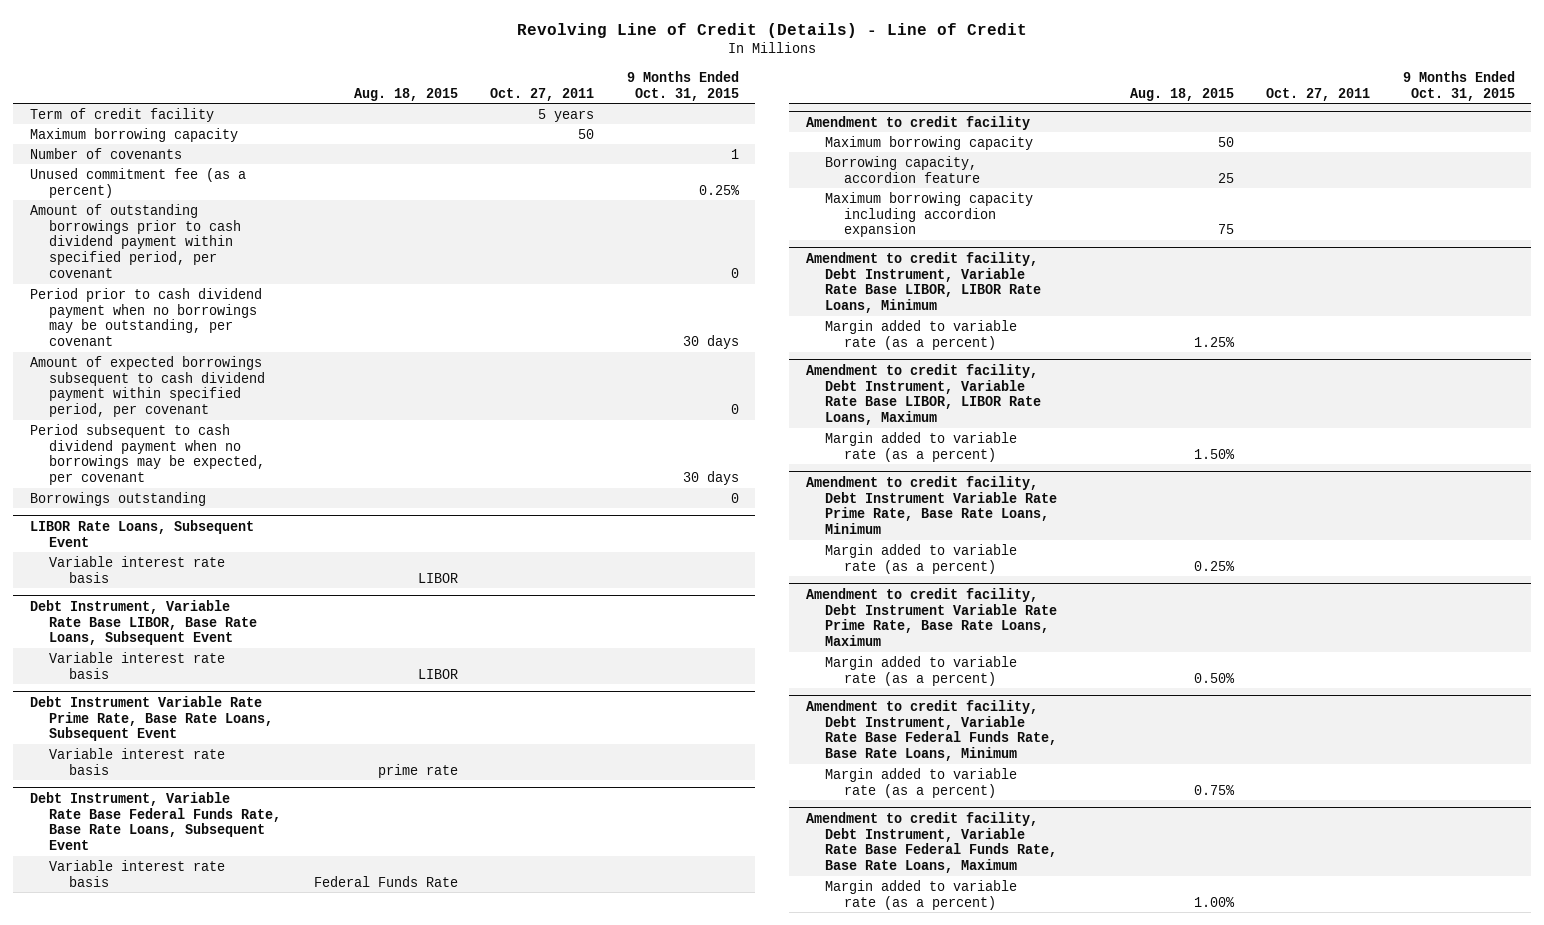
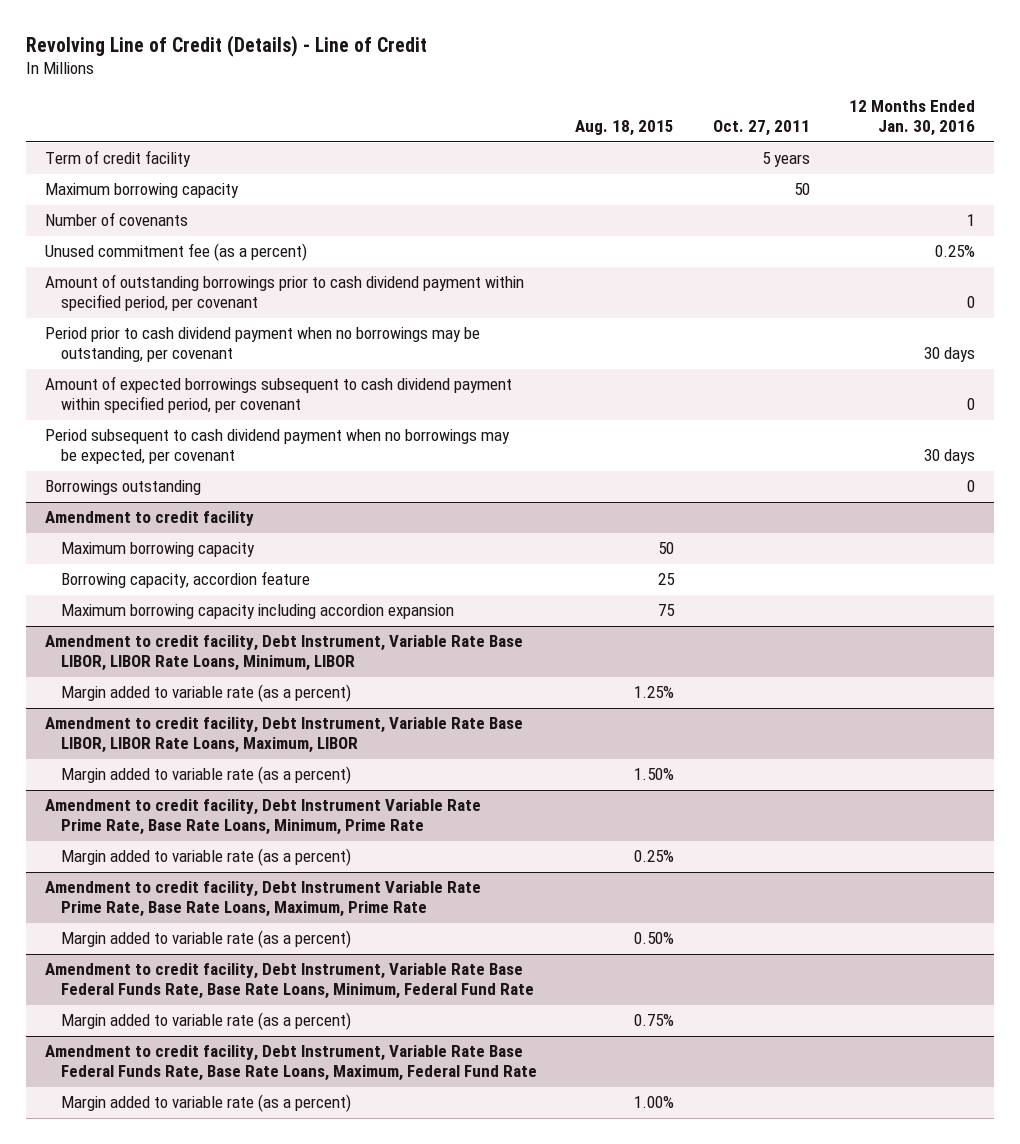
[626,70,739,101] 9 Months Ended Oct. 31, 2015 -> none
none -> [848,100,975,137] 12 Months Ended Jan. 30, 2016
[29,519,254,547] LIBOR Rate Loans, Subsequent Event -> none
[49,555,226,583] Variable interest rate basis -> none
[29,599,258,646] Debt Instrument, Variable Rate Base LIBOR, Base Rate Loans, Subsequent Event -> none
[49,651,226,679] Variable interest rate basis -> none
[29,695,274,742] Debt Instrument Variable Rate Prime Rate, Base Rate Loans, Subsequent Event -> none
[49,747,226,775] Variable interest rate basis -> none
[29,791,282,851] Debt Instrument, Variable Rate Base Federal Funds Rate, Base Rate Loans, Subsequent Event -> none
[49,859,226,887] Variable interest rate basis -> none
[805,251,1042,314] Amendment to credit facility, Debt Instrument, Variable Rate Base LIBOR, LIBOR Rate Loans, Minimum -> [44,635,523,672] Amendment to credit facility, Debt Instrument, Variable Rate Base LIBOR, LIBOR Rate Loans, Minimum, LIBOR
[805,363,1042,426] Amendment to credit facility, Debt Instrument, Variable Rate Base LIBOR, LIBOR Rate Loans, Maximum -> [44,717,523,754] Amendment to credit facility, Debt Instrument, Variable Rate Base LIBOR, LIBOR Rate Loans, Maximum, LIBOR
[805,475,1058,535] Amendment to credit facility, Debt Instrument Variable Rate Prime Rate, Base Rate Loans, Minimum -> [44,799,481,836] Amendment to credit facility, Debt Instrument Variable Rate Prime Rate, Base Rate Loans, Minimum, Prime Rate
[805,587,1058,647] Amendment to credit facility, Debt Instrument Variable Rate Prime Rate, Base Rate Loans, Maximum -> [44,881,481,918] Amendment to credit facility, Debt Instrument Variable Rate Prime Rate, Base Rate Loans, Maximum, Prime Rate
[805,699,1058,762] Amendment to credit facility, Debt Instrument, Variable Rate Base Federal Funds Rate, Base Rate Loans, Minimum -> [44,963,534,1000] Amendment to credit facility, Debt Instrument, Variable Rate Base Federal Funds Rate, Base Rate Loans, Minimum, Federal Fund Rate
[805,811,1058,874] Amendment to credit facility, Debt Instrument, Variable Rate Base Federal Funds Rate, Base Rate Loans, Maximum -> [44,1045,537,1082] Amendment to credit facility, Debt Instrument, Variable Rate Base Federal Funds Rate, Base Rate Loans, Maximum, Federal Fund Rate

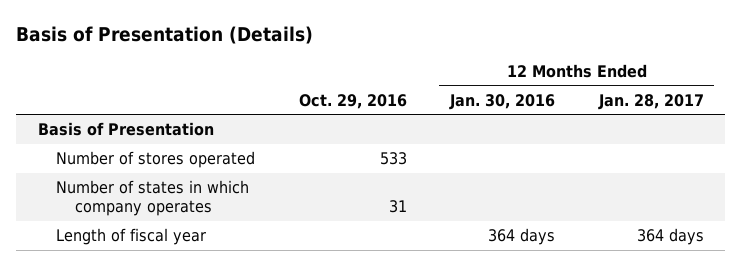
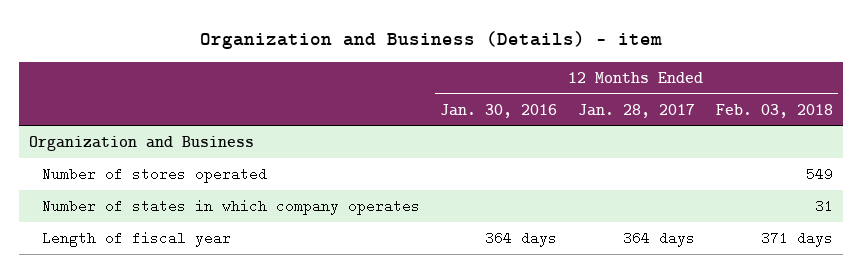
[15,25,313,44] Basis of Presentation (Details) -> [199,31,662,50] Organization and Business (Details) - item
[298,93,407,109] Oct. 29, 2016 -> none
none -> [715,103,833,118] Feb. 03, 2018
[37,122,214,137] Basis of Presentation -> [29,135,255,151] Organization and Business

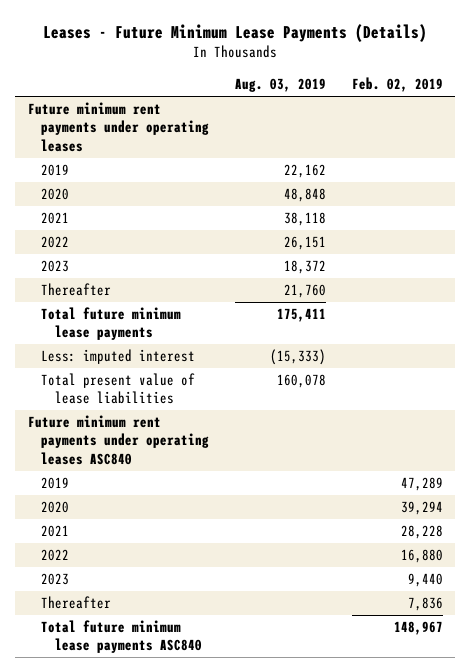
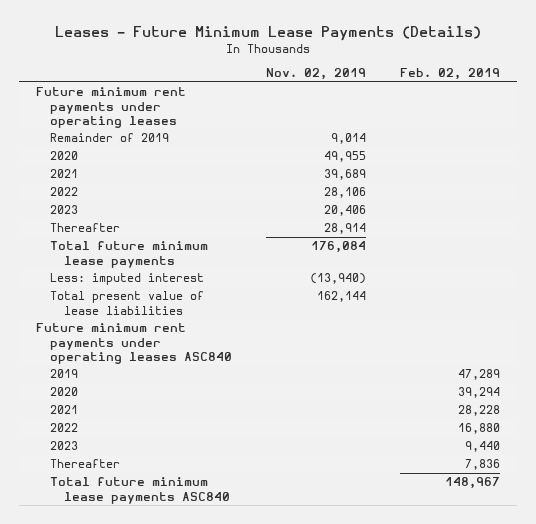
[234,78,326,93] Aug. 03, 2019 -> none
none -> [266,68,367,81] Nov. 02, 2019
[41,164,70,177] 2019 -> [49,133,169,143] Remainder of 2019

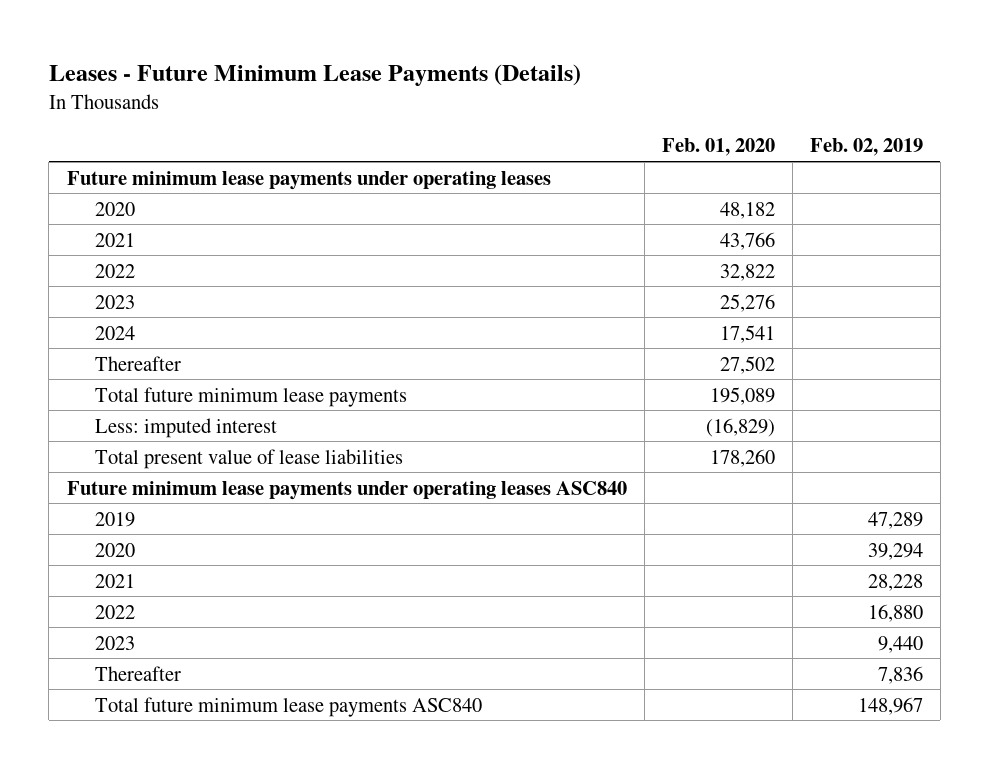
[266,68,367,81] Nov. 02, 2019 -> none
none -> [661,138,775,157] Feb. 01, 2020
[49,133,169,143] Remainder of 2019 -> none
[35,87,186,129] Future minimum rent payments under operating leases -> [66,170,551,190] Future minimum lease payments under operating leases
none -> [94,325,135,340] 2024
[35,323,232,365] Future minimum rent payments under operating leases ASC840 -> [66,480,627,500] Future minimum lease payments under operating leases ASC840

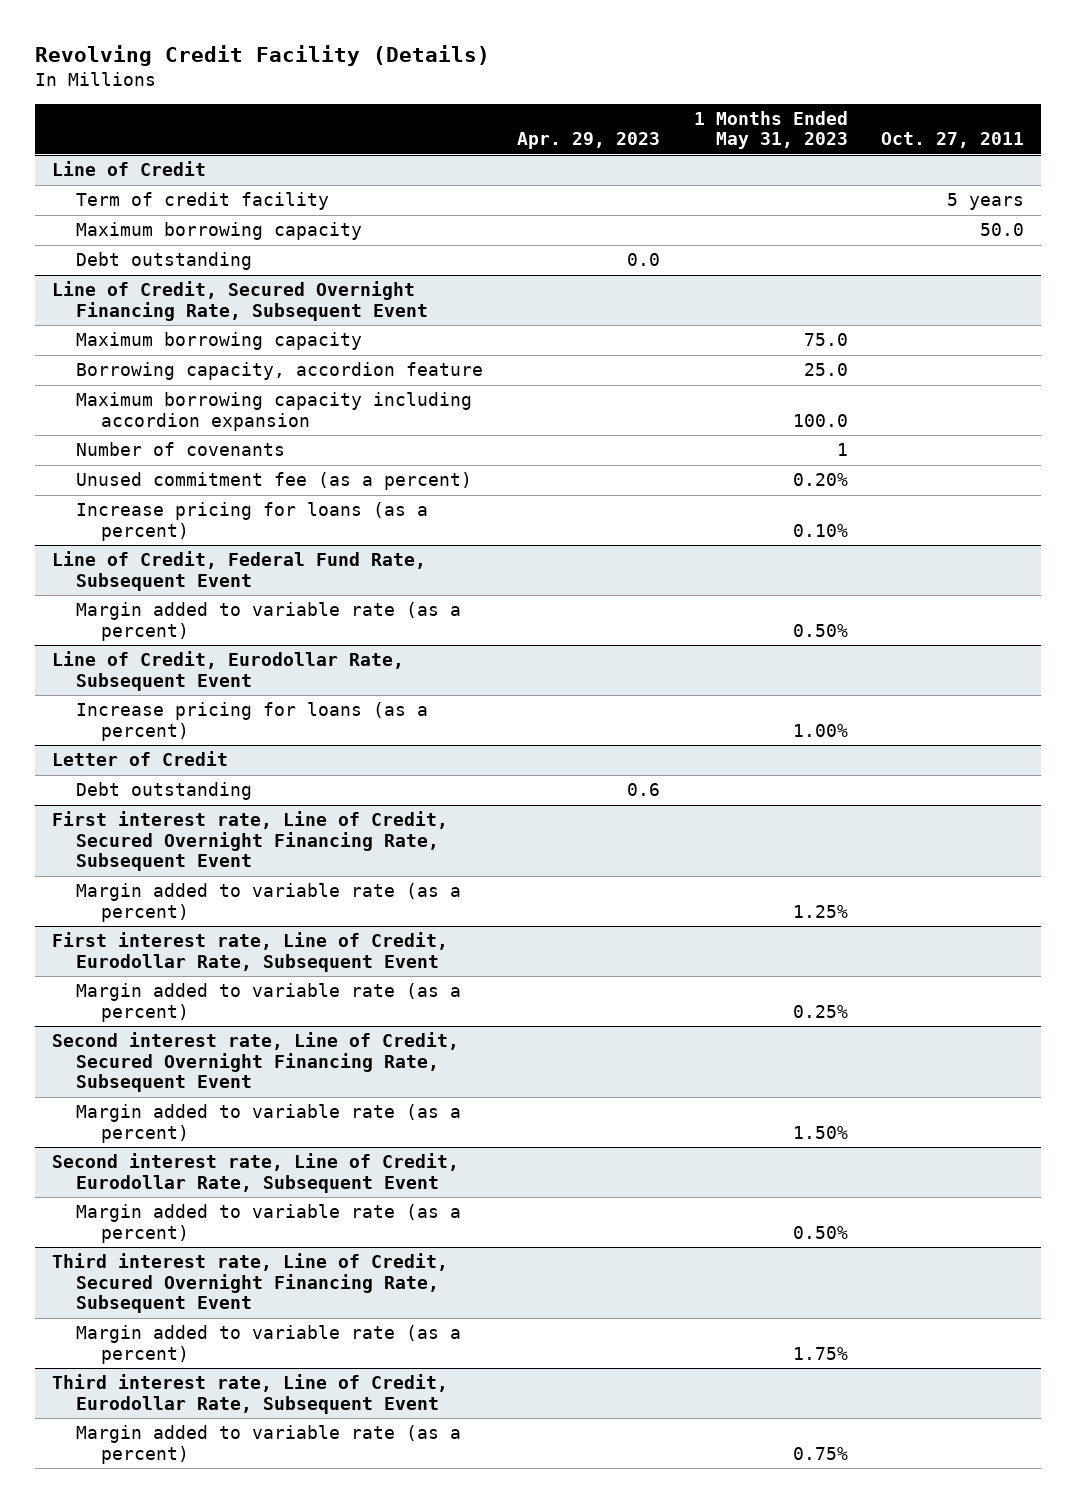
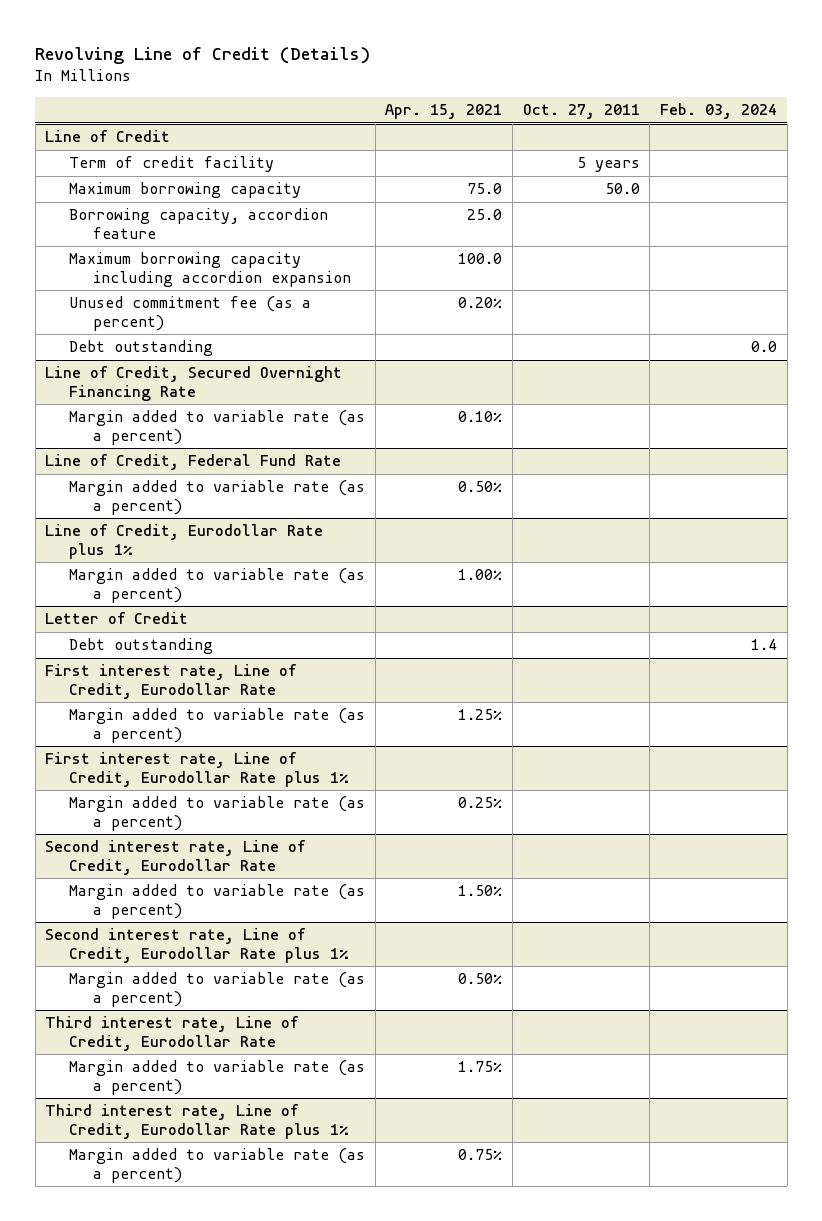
[34,45,490,67] Revolving Credit Facility (Details) -> [35,46,371,64] Revolving Line of Credit (Details)
[517,132,661,150] Apr. 29, 2023 -> none
[693,111,848,150] 1 Months Ended May 31, 2023 -> none
none -> [385,104,503,120] Apr. 15, 2021
none -> [659,103,777,120] Feb. 03, 2024
none -> [68,208,328,240] Borrowing capacity, accordion feature
none -> [68,252,351,288] Maximum borrowing capacity including accordion expansion
none -> [68,296,311,332] Unused commitment fee (as a percent)
[76,332,363,351] Maximum borrowing capacity -> none
[76,362,484,381] Borrowing capacity, accordion feature -> none
[76,392,473,431] Maximum borrowing capacity including accordion expansion -> none
[76,442,286,457] Number of covenants -> none
[76,472,473,491] Unused commitment fee (as a percent) -> none
[76,502,429,541] Increase pricing for loans (as a percent) -> none
[51,281,429,321] Line of Credit, Secured Overnight Financing Rate, Subsequent Event -> [45,366,343,402] Line of Credit, Secured Overnight Financing Rate
none -> [68,410,365,446] Margin added to variable rate (as a percent)
[51,551,426,591] Line of Credit, Federal Fund Rate, Subsequent Event -> [45,454,342,471] Line of Credit, Federal Fund Rate
[76,702,429,741] Increase pricing for loans (as a percent) -> none
[51,651,404,691] Line of Credit, Eurodollar Rate, Subsequent Event -> [45,524,324,560] Line of Credit, Eurodollar Rate plus 1%
none -> [68,568,365,604] Margin added to variable rate (as a percent)
[51,811,448,872] First interest rate, Line of Credit, Secured Overnight Financing Rate, Subsequent Event -> none
[76,883,462,922] Margin added to variable rate (as a percent) -> none
[51,932,448,972] First interest rate, Line of Credit, Eurodollar Rate, Subsequent Event -> [45,664,298,700] First interest rate, Line of Credit, Eurodollar Rate
[51,1032,459,1093] Second interest rate, Line of Credit, Secured Overnight Financing Rate, Subsequent Event -> none
[76,1104,462,1143] Margin added to variable rate (as a percent) -> none
none -> [45,752,349,788] First interest rate, Line of Credit, Eurodollar Rate plus 1%
none -> [68,796,365,832] Margin added to variable rate (as a percent)
[51,1153,459,1193] Second interest rate, Line of Credit, Eurodollar Rate, Subsequent Event -> [45,840,307,876] Second interest rate, Line of Credit, Eurodollar Rate
[51,1253,448,1314] Third interest rate, Line of Credit, Secured Overnight Financing Rate, Subsequent Event -> none
[76,1325,462,1364] Margin added to variable rate (as a percent) -> none
none -> [45,928,349,964] Second interest rate, Line of Credit, Eurodollar Rate plus 1%
none -> [68,972,365,1008] Margin added to variable rate (as a percent)
[51,1374,448,1414] Third interest rate, Line of Credit, Eurodollar Rate, Subsequent Event -> [45,1016,300,1052] Third interest rate, Line of Credit, Eurodollar Rate
none -> [45,1104,349,1140] Third interest rate, Line of Credit, Eurodollar Rate plus 1%
none -> [68,1148,365,1184] Margin added to variable rate (as a percent)

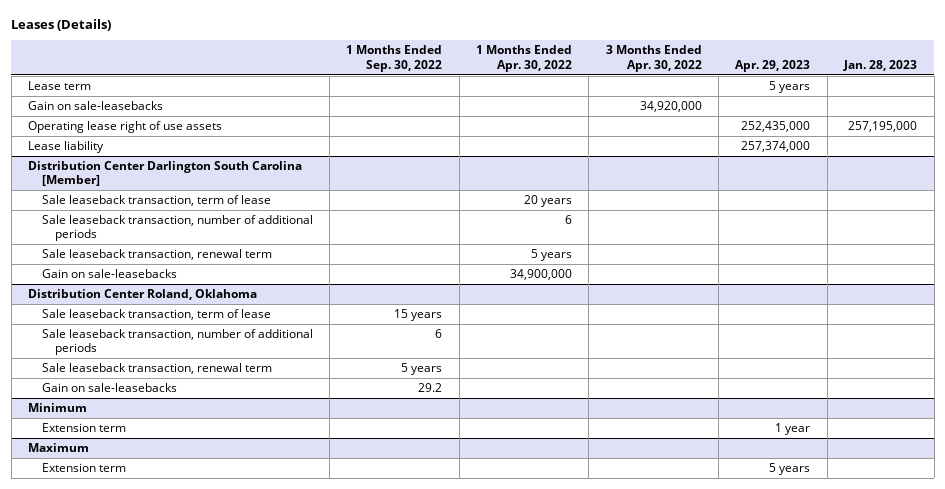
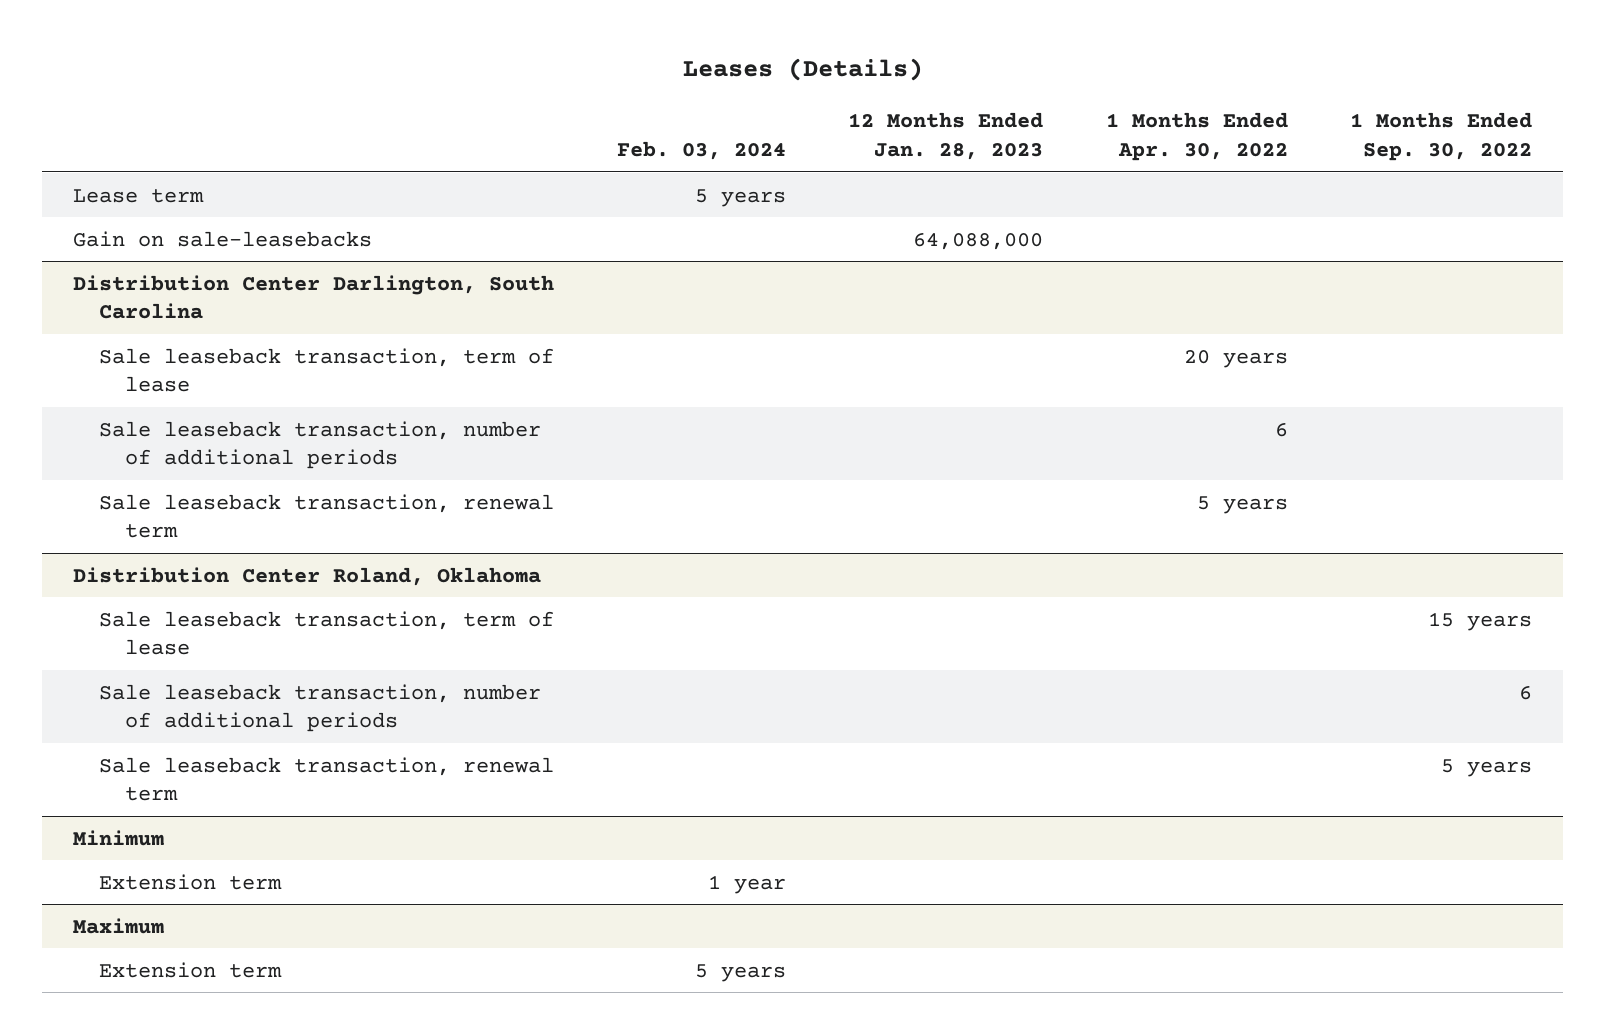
[605,45,702,72] 3 Months Ended Apr. 30, 2022 -> none
[735,59,811,72] Apr. 29, 2023 -> none
[843,59,918,71] Jan. 28, 2023 -> none
none -> [616,140,786,160] Feb. 03, 2024
none -> [848,112,1044,160] 12 Months Ended Jan. 28, 2023
[28,121,223,134] Operating lease right of use assets -> none
[28,141,105,154] Lease liability -> none
[28,161,303,187] Distribution Center Darlington South Carolina [Member] -> [73,274,555,320] Distribution Center Darlington, South Carolina
[41,269,177,279] Gain on sale-leasebacks -> none
[41,383,177,393] Gain on sale-leasebacks -> none

